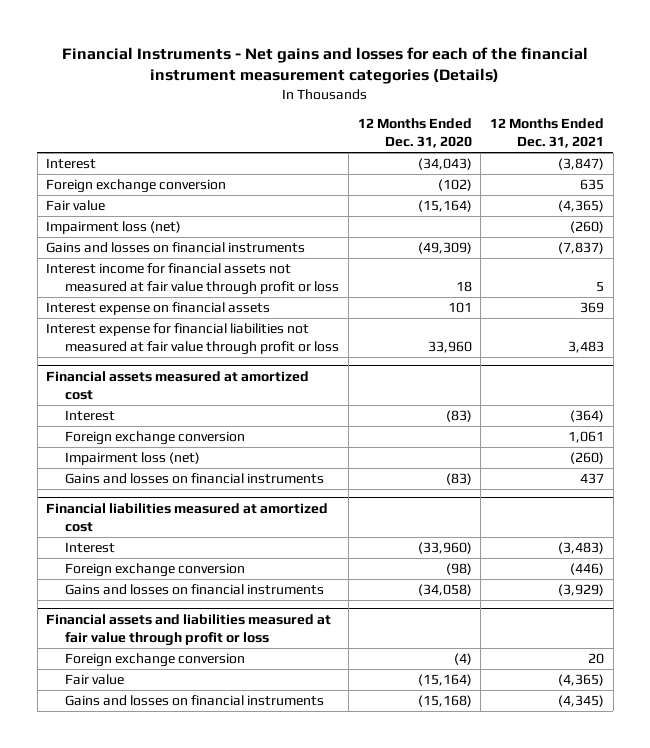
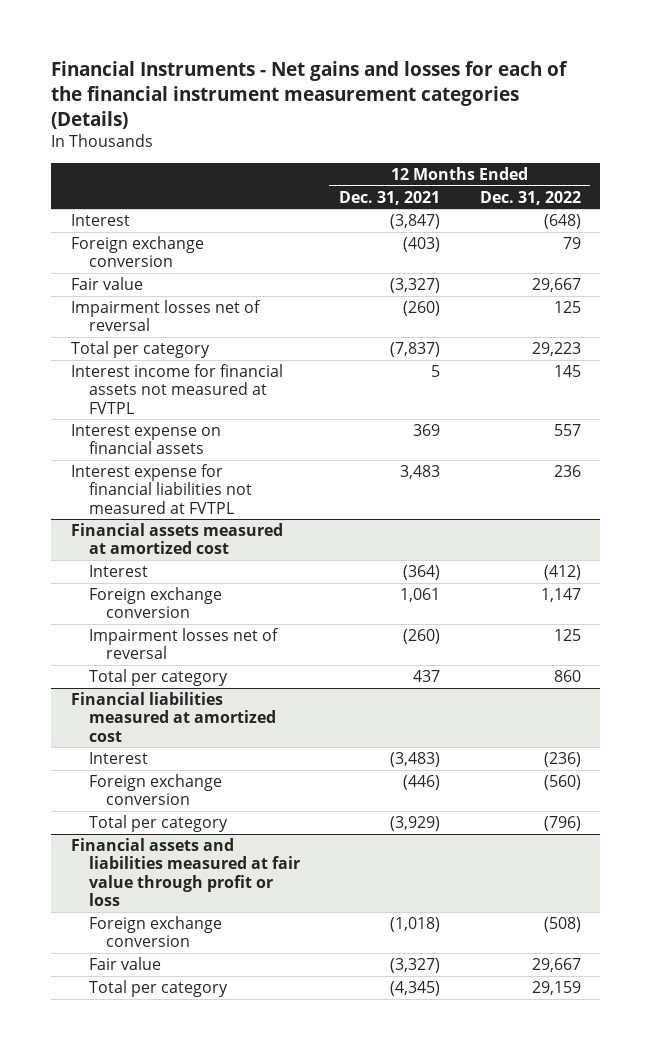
[357,117,472,148] 12 Months Ended Dec. 31, 2020 -> none
none -> [479,190,581,205] Dec. 31, 2022
[580,179,605,191] 635 -> [403,236,441,252] (403)
[558,200,605,213] (4,365) -> [390,277,441,293] (3,327)
[46,221,182,235] Impairment loss (net) -> [71,299,262,332] Impairment losses net of reversal
[46,242,306,254] Gains and losses on financial instruments -> [71,340,211,358] Total per category
[46,263,340,296] Interest income for financial assets not measured at fair value through profit or loss -> [71,363,284,414] Interest income for financial assets not measured at FVTPL
[46,323,340,356] Interest expense for financial liabilities not measured at fair value through profit or loss -> [71,463,252,514] Interest expense for financial liabilities not measured at FVTPL
[65,452,201,466] Impairment loss (net) -> [88,627,279,660] Impairment losses net of reversal
[65,473,325,485] Gains and losses on financial instruments -> [88,668,228,686] Total per category
[65,584,325,596] Gains and losses on financial instruments -> [88,814,228,832] Total per category
[588,653,605,665] 20 -> [390,916,441,932] (1,018)
[558,674,605,687] (4,365) -> [390,957,441,973] (3,327)
[65,695,325,707] Gains and losses on financial instruments -> [88,979,228,997] Total per category

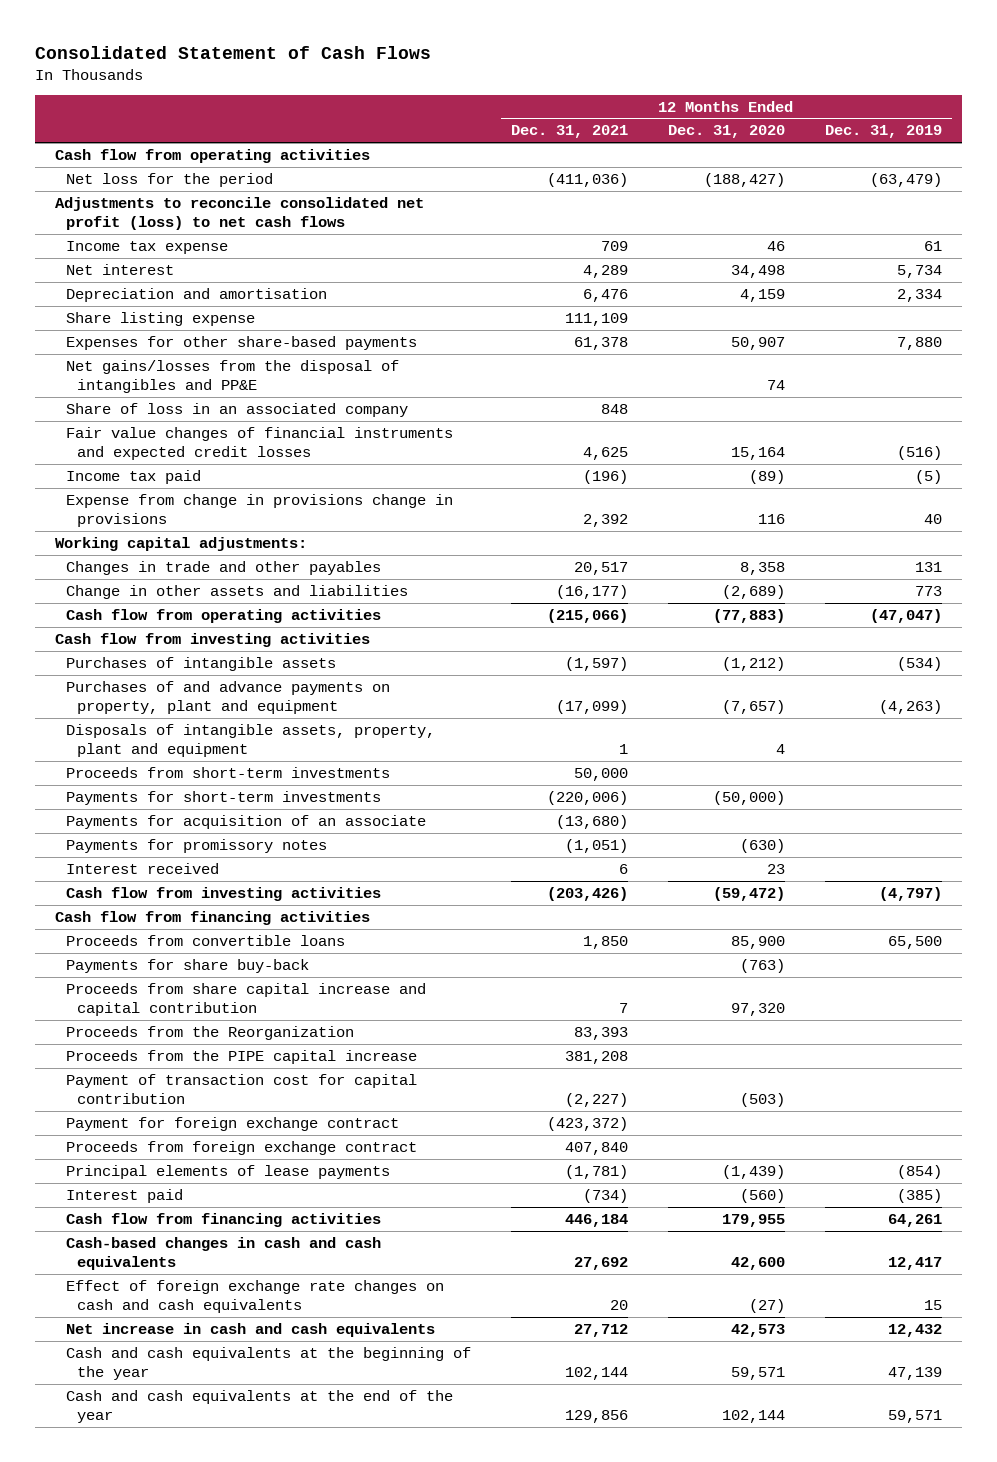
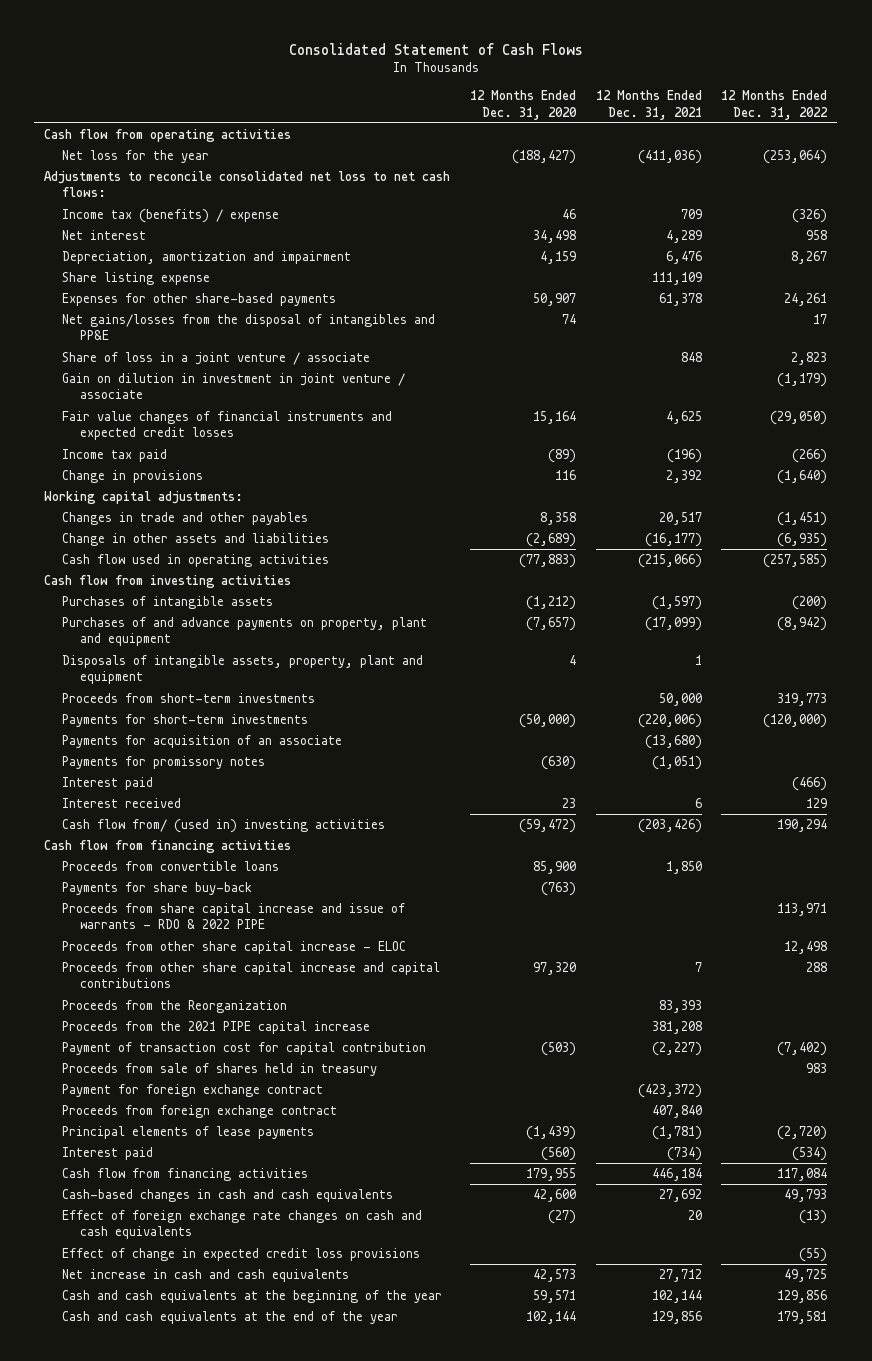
[824,125,942,139] Dec. 31, 2019 -> none
none -> [721,90,829,120] 12 Months Ended Dec. 31, 2022
[65,172,273,187] Net loss for the period -> [62,150,210,164] Net loss for the year
[54,196,424,231] Adjustments to reconcile consolidated net profit (loss) to net cash flows -> [44,171,451,198] Adjustments to reconcile consolidated net loss to net cash flows:
[65,240,228,254] Income tax expense -> [62,209,280,224] Income tax (benefits) / expense
[65,287,327,302] Depreciation and amortisation -> [62,251,352,265] Depreciation, amortization and impairment
[65,402,408,417] Share of loss in an associated company -> [62,352,371,366] Share of loss in a joint venture / associate
none -> [62,373,406,400] Gain on dilution in investment in joint venture / associate
[65,493,453,528] Expense from change in provisions change in provisions -> [62,470,204,484] Change in provisions
[65,608,381,623] Cash flow from operating activities -> [62,554,330,568] Cash flow used in operating activities
none -> [62,777,154,791] Interest paid
[65,886,381,901] Cash flow from investing activities -> [62,819,386,834] Cash flow from/ (used in) investing activities
none -> [62,903,406,930] Proceeds from share capital increase and issue of warrants - RDO & 2022 PIPE
none -> [62,941,407,955] Proceeds from other share capital increase - ELOC
[65,982,426,1017] Proceeds from share capital increase and capital contribution -> [62,962,441,989] Proceeds from other share capital increase and capital contributions
[65,1049,417,1064] Proceeds from the PIPE capital increase -> [62,1021,371,1035] Proceeds from the 2021 PIPE capital increase
none -> [62,1063,378,1077] Proceeds from sale of shares held in treasury
none -> [62,1248,421,1262] Effect of change in expected credit loss provisions

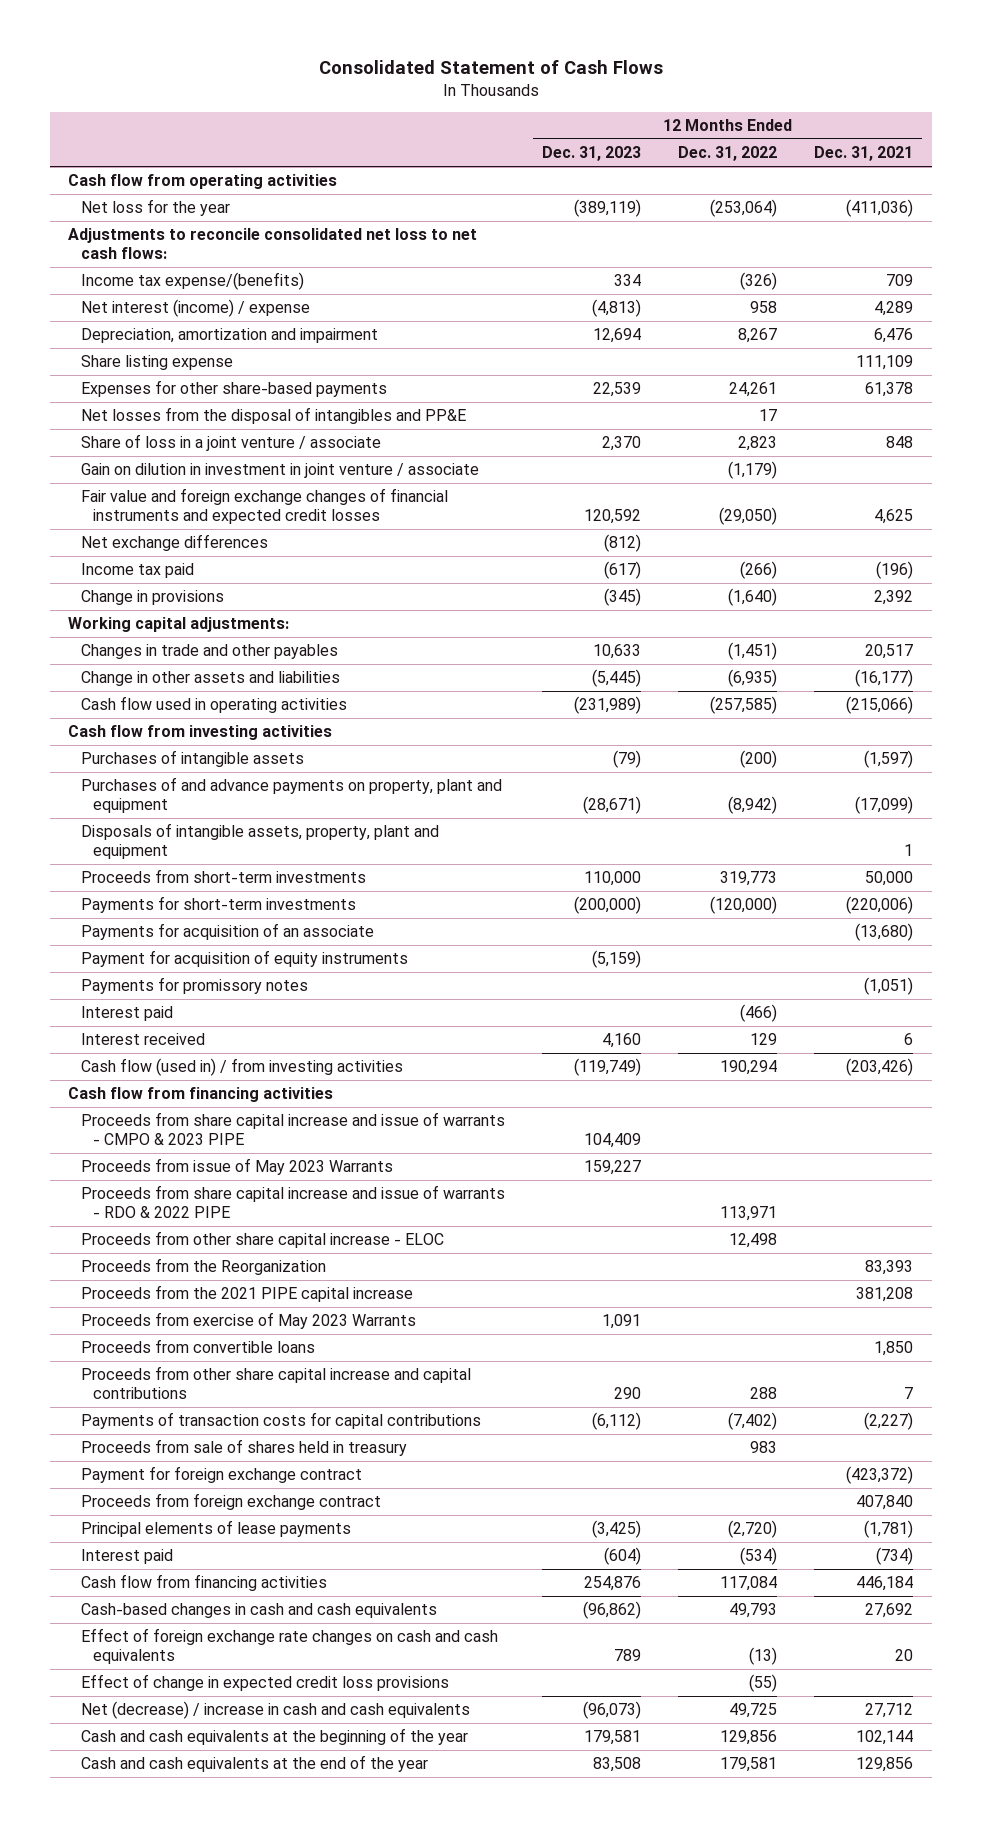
[469,90,577,120] 12 Months Ended Dec. 31, 2020 -> none
none -> [541,146,641,162] Dec. 31, 2023
[62,209,280,224] Income tax (benefits) / expense -> [80,272,304,291] Income tax expense/(benefits)
[62,230,147,241] Net interest -> [80,299,310,318] Net interest (income) / expense
[62,314,436,341] Net gains/losses from the disposal of intangibles and PP&E -> [80,407,466,425] Net losses from the disposal of intangibles and PP&E
[62,411,393,441] Fair value changes of financial instruments and expected credit losses -> [80,488,448,524] Fair value and foreign exchange changes of financial instruments and expected credit losses
none -> [80,534,268,552] Net exchange differences
none -> [80,950,408,968] Payment for acquisition of equity instruments
[62,819,386,834] Cash flow from/ (used in) investing activities -> [80,1058,403,1077] Cash flow (used in) / from investing activities
[62,882,253,896] Payments for share buy-back -> none
none -> [80,1112,505,1145] Proceeds from share capital increase and issue of warrants - CMPO & 2023 PIPE
none -> [80,1158,393,1176] Proceeds from issue of May 2023 Warrants
none -> [80,1312,416,1330] Proceeds from exercise of May 2023 Warrants
[62,861,280,872] Proceeds from convertible loans -> [80,1339,315,1354] Proceeds from convertible loans
[62,962,441,989] Proceeds from other share capital increase and capital contributions -> [80,1366,471,1399] Proceeds from other share capital increase and capital contributions
[62,1042,427,1056] Payment of transaction cost for capital contribution -> [80,1412,481,1430] Payments of transaction costs for capital contributions
[62,1269,350,1283] Net increase in cash and cash equivalents -> [80,1701,470,1720] Net (decrease) / increase in cash and cash equivalents

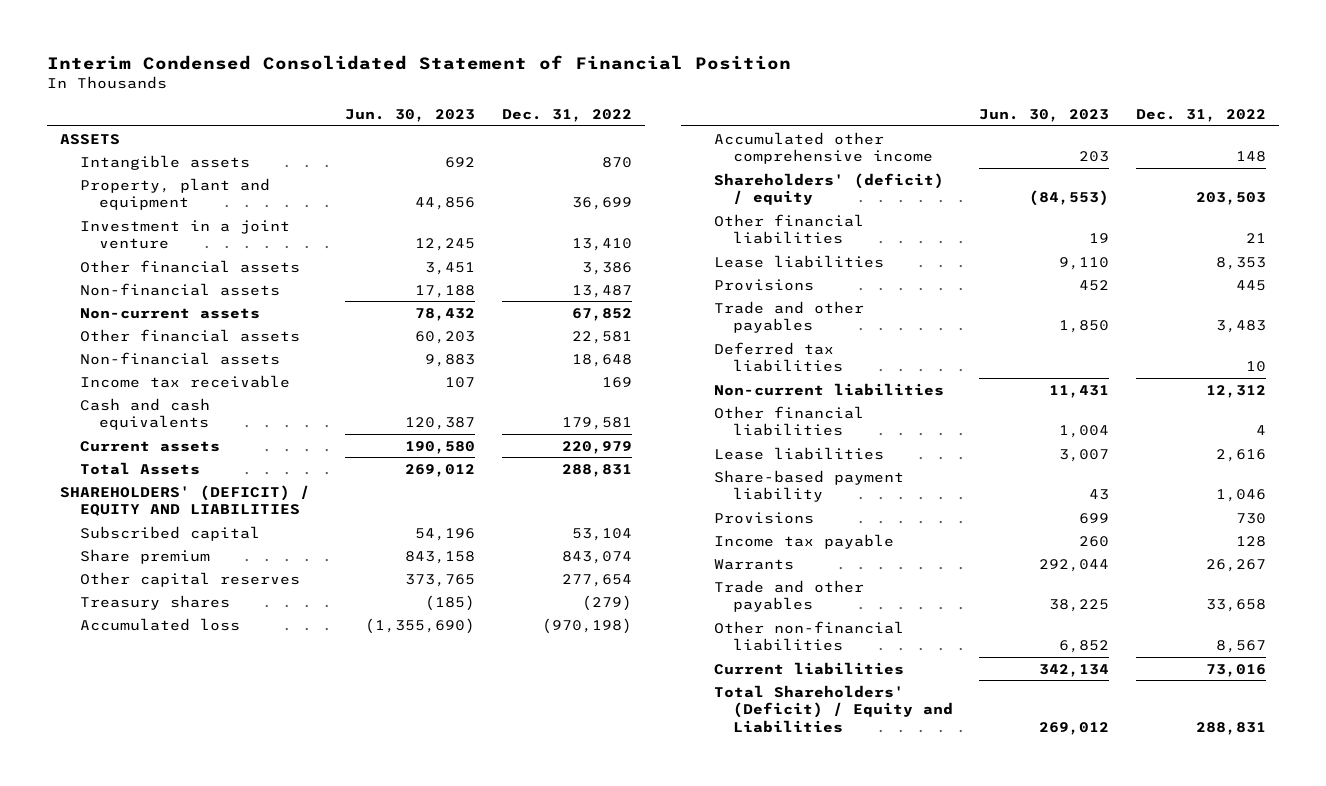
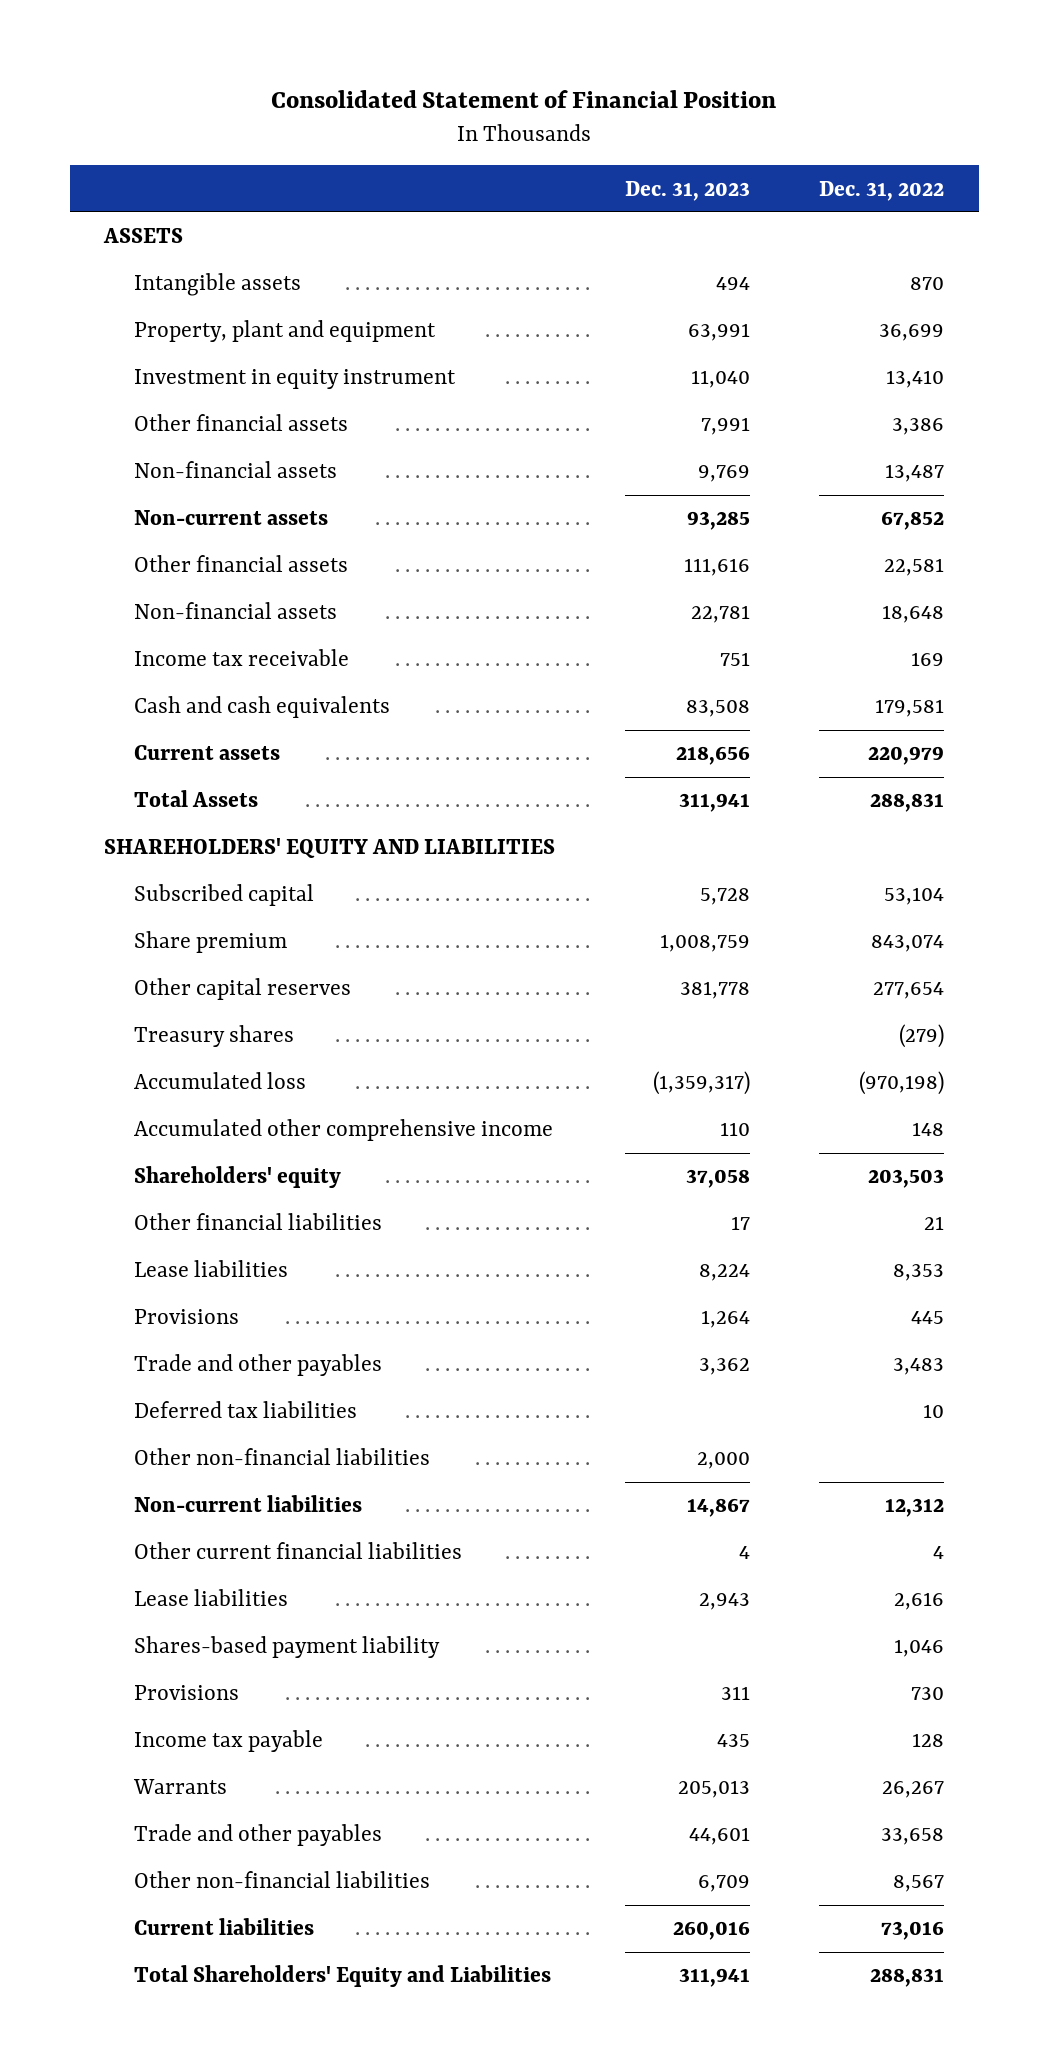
[47,55,792,71] Interim Condensed Consolidated Statement of Financial Position -> [271,89,777,108] Consolidated Statement of Financial Position
[345,109,476,123] Jun. 30, 2023 -> none
none -> [624,180,750,201] Dec. 31, 2023
[79,219,290,250] Investment in a joint venture -> [134,369,457,390] Investment in equity instrument
[60,484,311,517] SHAREHOLDERS' (DEFICIT) / EQUITY AND LIABILITIES -> [104,838,556,859] SHAREHOLDERS' EQUITY AND LIABILITIES
[713,172,944,206] Shareholders' (deficit) / equity -> [134,1166,342,1189] Shareholders' equity
none -> [134,1448,431,1466] Other non-financial liabilities
[713,405,864,437] Other financial liabilities -> [134,1542,463,1560] Other current financial liabilities
[713,469,904,503] Share-based payment liability -> [134,1636,441,1659] Shares-based payment liability
[713,684,953,734] Total Shareholders' (Deficit) / Equity and Liabilities -> [134,1965,552,1988] Total Shareholders' Equity and Liabilities

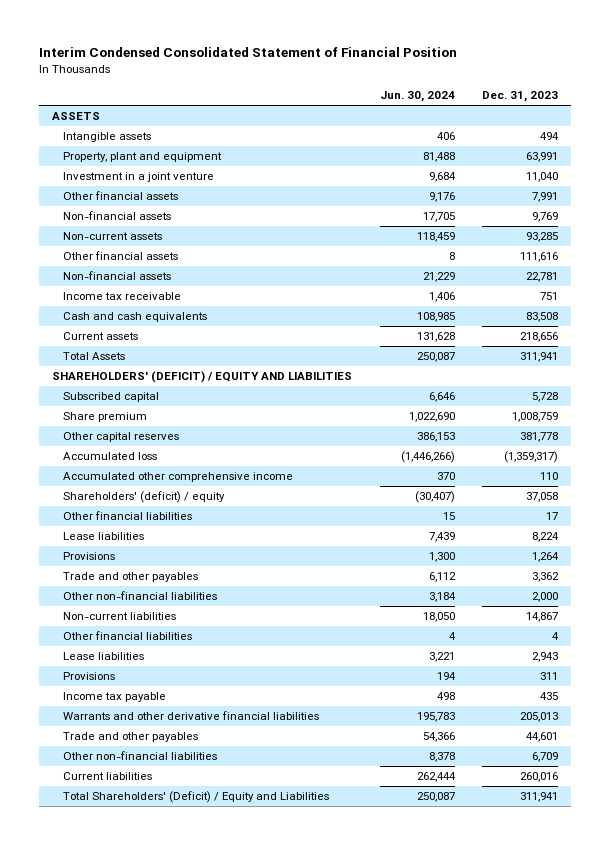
[271,89,777,108] Consolidated Statement of Financial Position -> [38,47,457,58] Interim Condensed Consolidated Statement of Financial Position
[819,180,945,201] Dec. 31, 2022 -> none
none -> [379,91,455,103] Jun. 30, 2024
[134,369,457,390] Investment in equity instrument -> [63,172,215,183] Investment in a joint venture
[104,838,556,859] SHAREHOLDERS' EQUITY AND LIABILITIES -> [52,371,353,384] SHAREHOLDERS' (DEFICIT) / EQUITY AND LIABILITIES
[134,1025,295,1048] Treasury shares -> none
[134,1166,342,1189] Shareholders' equity -> [63,491,226,504] Shareholders' (deficit) / equity
[134,1401,358,1419] Deferred tax liabilities -> none
[134,1542,463,1560] Other current financial liabilities -> [63,631,193,641] Other financial liabilities
[134,1636,441,1659] Shares-based payment liability -> none
[133,1779,228,1795] Warrants -> [63,711,320,721] Warrants and other derivative financial liabilities
[134,1965,552,1988] Total Shareholders' Equity and Liabilities -> [63,791,330,804] Total Shareholders' (Deficit) / Equity and Liabilities

